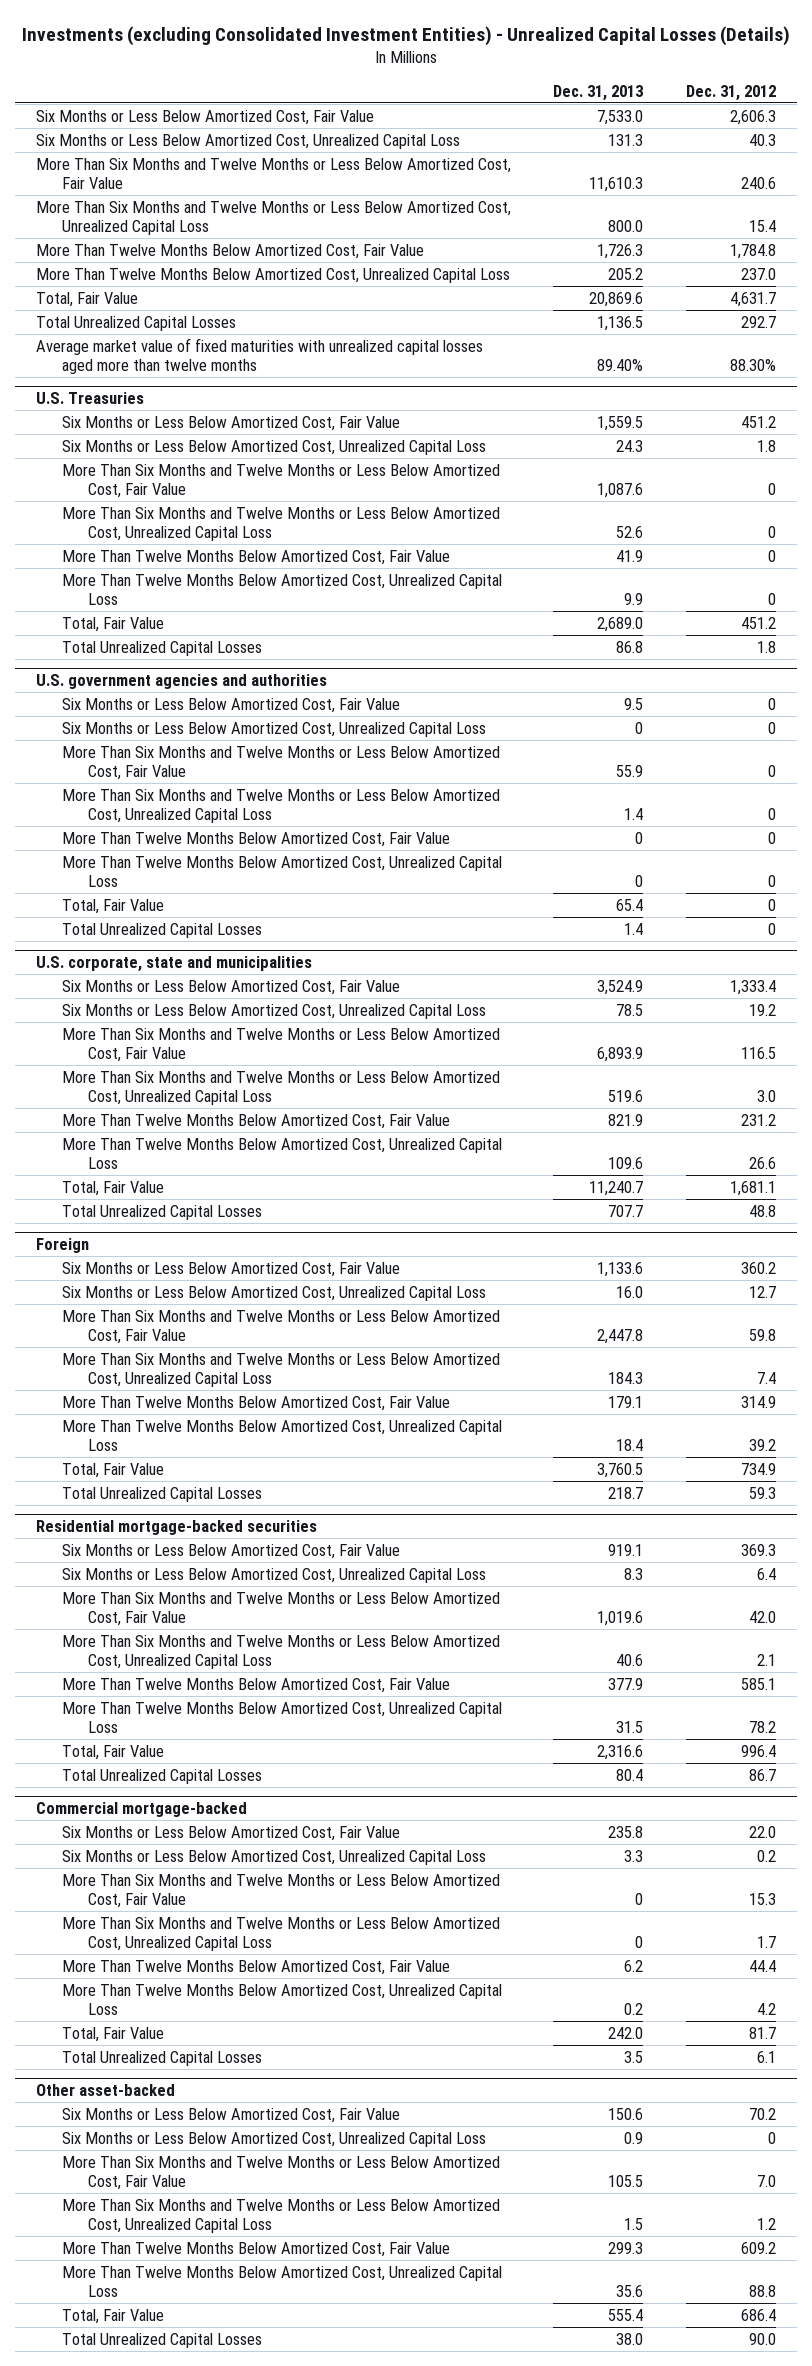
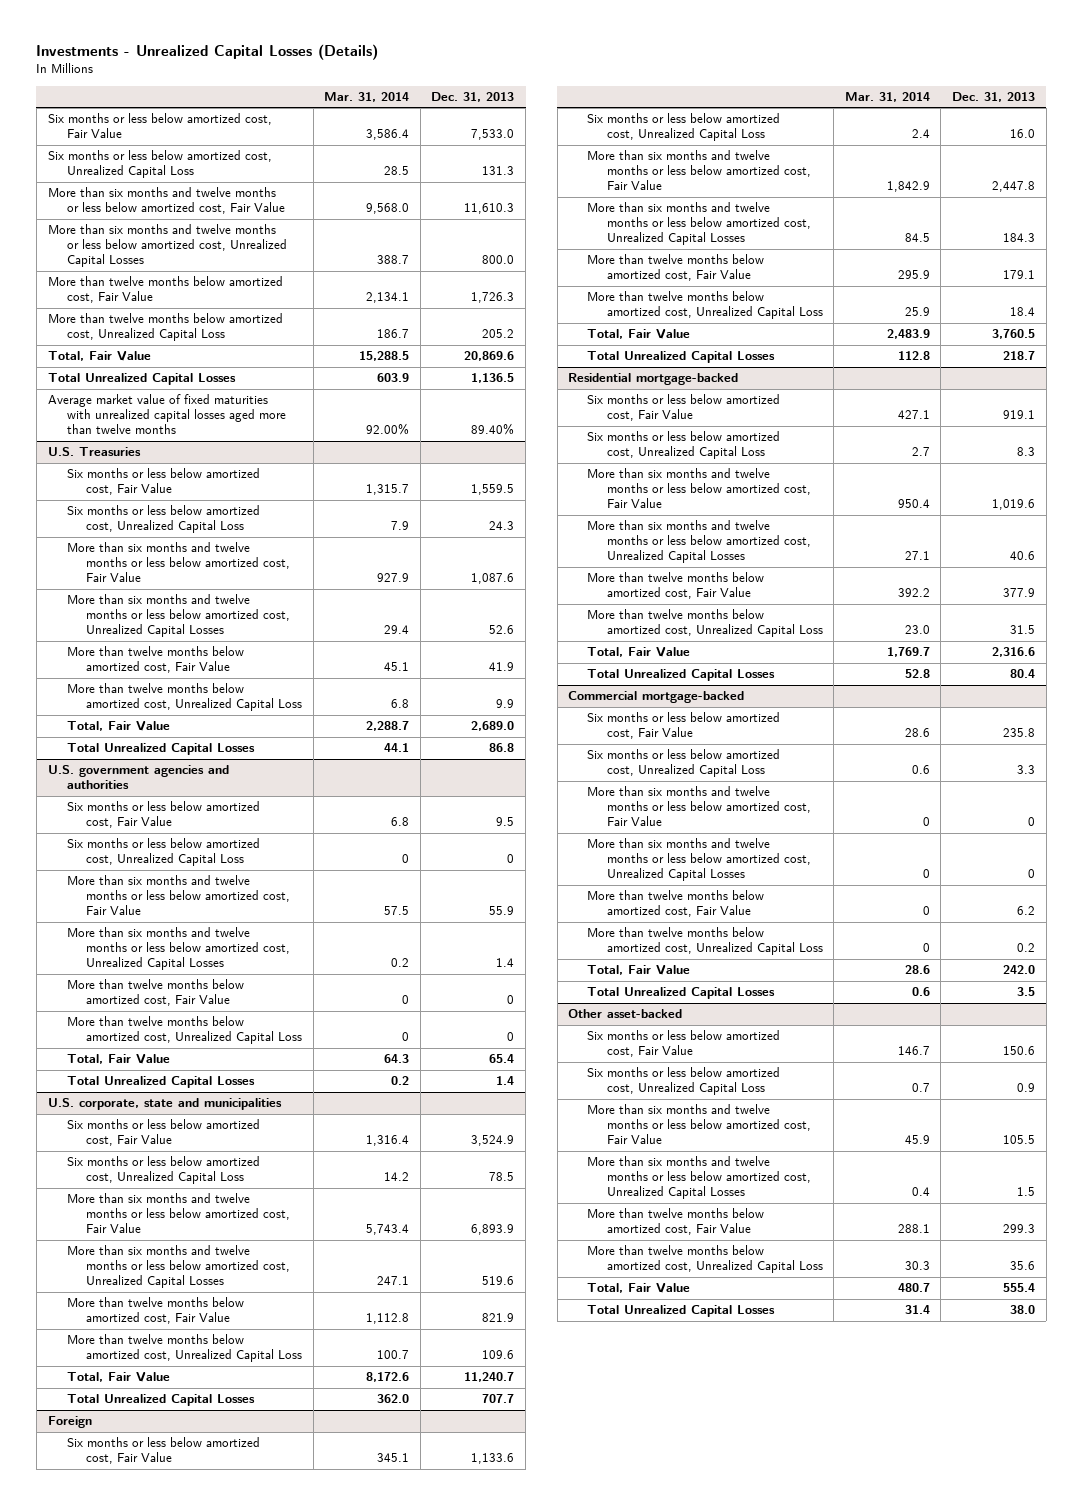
[21,25,790,46] Investments (excluding Consolidated Investment Entities) - Unrealized Capital Losses (Details) -> [36,43,379,60] Investments - Unrealized Capital Losses (Details)
[685,84,776,101] Dec. 31, 2012 -> none
none -> [324,91,410,102] Mar. 31, 2014
[36,109,375,125] Six Months or Less Below Amortized Cost, Fair Value -> [47,113,272,139] Six months or less below amortized cost, Fair Value
[36,133,461,149] Six Months or Less Below Amortized Cost, Unrealized Capital Loss -> [47,150,272,179] Six months or less below amortized cost, Unrealized Capital Loss
[36,157,512,189] More Than Six Months and Twelve Months or Less Below Amortized Cost, Fair Value -> [47,187,285,215] More than six months and twelve months or less below amortized cost, Fair Value
[36,200,512,235] More Than Six Months and Twelve Months or Less Below Amortized Cost, Unrealized Capital Loss -> [47,224,287,268] More than six months and twelve months or less below amortized cost, Unrealized Capital Losses
[36,243,425,259] More Than Twelve Months Below Amortized Cost, Fair Value -> [47,276,283,304] More than twelve months below amortized cost, Fair Value
[36,267,511,283] More Than Twelve Months Below Amortized Cost, Unrealized Capital Loss -> [47,313,283,342] More than twelve months below amortized cost, Unrealized Capital Loss
[61,415,400,431] Six Months or Less Below Amortized Cost, Fair Value -> [66,468,260,496] Six months or less below amortized cost, Fair Value
[61,439,486,455] Six Months or Less Below Amortized Cost, Unrealized Capital Loss -> [66,505,260,534] Six months or less below amortized cost, Unrealized Capital Loss
[61,463,500,498] More Than Six Months and Twelve Months or Less Below Amortized Cost, Fair Value -> [66,542,291,583] More than six months and twelve months or less below amortized cost, Fair Value
[61,506,500,541] More Than Six Months and Twelve Months or Less Below Amortized Cost, Unrealized Capital Loss -> [66,594,291,638] More than six months and twelve months or less below amortized cost, Unrealized Capital Losses
[61,549,450,565] More Than Twelve Months Below Amortized Cost, Fair Value -> [66,646,244,674] More than twelve months below amortized cost, Fair Value
[61,573,502,605] More Than Twelve Months Below Amortized Cost, Unrealized Capital Loss -> [66,683,303,712] More than twelve months below amortized cost, Unrealized Capital Loss
[61,697,400,713] Six Months or Less Below Amortized Cost, Fair Value -> [66,801,260,829] Six months or less below amortized cost, Fair Value
[61,721,486,737] Six Months or Less Below Amortized Cost, Unrealized Capital Loss -> [66,838,260,867] Six months or less below amortized cost, Unrealized Capital Loss
[61,745,500,780] More Than Six Months and Twelve Months or Less Below Amortized Cost, Fair Value -> [66,875,291,916] More than six months and twelve months or less below amortized cost, Fair Value
[61,788,500,823] More Than Six Months and Twelve Months or Less Below Amortized Cost, Unrealized Capital Loss -> [66,927,291,971] More than six months and twelve months or less below amortized cost, Unrealized Capital Losses
[61,831,450,847] More Than Twelve Months Below Amortized Cost, Fair Value -> [66,979,244,1007] More than twelve months below amortized cost, Fair Value
[61,855,502,887] More Than Twelve Months Below Amortized Cost, Unrealized Capital Loss -> [66,1016,303,1045] More than twelve months below amortized cost, Unrealized Capital Loss
[61,979,400,995] Six Months or Less Below Amortized Cost, Fair Value -> [66,1119,260,1147] Six months or less below amortized cost, Fair Value
[61,1003,486,1019] Six Months or Less Below Amortized Cost, Unrealized Capital Loss -> [66,1156,260,1185] Six months or less below amortized cost, Unrealized Capital Loss
[61,1027,500,1062] More Than Six Months and Twelve Months or Less Below Amortized Cost, Fair Value -> [66,1193,291,1234] More than six months and twelve months or less below amortized cost, Fair Value
[61,1070,500,1105] More Than Six Months and Twelve Months or Less Below Amortized Cost, Unrealized Capital Loss -> [66,1245,291,1289] More than six months and twelve months or less below amortized cost, Unrealized Capital Losses
[61,1113,450,1129] More Than Twelve Months Below Amortized Cost, Fair Value -> [66,1297,244,1325] More than twelve months below amortized cost, Fair Value
[61,1137,502,1169] More Than Twelve Months Below Amortized Cost, Unrealized Capital Loss -> [66,1334,303,1363] More than twelve months below amortized cost, Unrealized Capital Loss
[61,1261,400,1277] Six Months or Less Below Amortized Cost, Fair Value -> [66,1437,260,1465] Six months or less below amortized cost, Fair Value
[61,1285,486,1301] Six Months or Less Below Amortized Cost, Unrealized Capital Loss -> [587,113,781,142] Six months or less below amortized cost, Unrealized Capital Loss
[61,1309,500,1344] More Than Six Months and Twelve Months or Less Below Amortized Cost, Fair Value -> [587,150,811,191] More than six months and twelve months or less below amortized cost, Fair Value
[61,1352,500,1387] More Than Six Months and Twelve Months or Less Below Amortized Cost, Unrealized Capital Loss -> [587,202,811,246] More than six months and twelve months or less below amortized cost, Unrealized Capital Losses
[61,1395,450,1411] More Than Twelve Months Below Amortized Cost, Fair Value -> [587,254,765,282] More than twelve months below amortized cost, Fair Value
[61,1419,502,1451] More Than Twelve Months Below Amortized Cost, Unrealized Capital Loss -> [587,291,823,320] More than twelve months below amortized cost, Unrealized Capital Loss
[36,1520,318,1536] Residential mortgage-backed securities -> [568,373,739,386] Residential mortgage-backed
[61,1543,400,1559] Six Months or Less Below Amortized Cost, Fair Value -> [587,394,781,422] Six months or less below amortized cost, Fair Value
[61,1567,486,1583] Six Months or Less Below Amortized Cost, Unrealized Capital Loss -> [587,431,781,460] Six months or less below amortized cost, Unrealized Capital Loss
[61,1591,500,1626] More Than Six Months and Twelve Months or Less Below Amortized Cost, Fair Value -> [587,468,811,509] More than six months and twelve months or less below amortized cost, Fair Value
[61,1634,500,1669] More Than Six Months and Twelve Months or Less Below Amortized Cost, Unrealized Capital Loss -> [587,520,811,564] More than six months and twelve months or less below amortized cost, Unrealized Capital Losses
[61,1677,450,1693] More Than Twelve Months Below Amortized Cost, Fair Value -> [587,572,765,600] More than twelve months below amortized cost, Fair Value
[61,1701,502,1733] More Than Twelve Months Below Amortized Cost, Unrealized Capital Loss -> [587,609,823,638] More than twelve months below amortized cost, Unrealized Capital Loss
[61,1825,400,1841] Six Months or Less Below Amortized Cost, Fair Value -> [587,712,781,740] Six months or less below amortized cost, Fair Value
[61,1849,486,1865] Six Months or Less Below Amortized Cost, Unrealized Capital Loss -> [587,749,781,778] Six months or less below amortized cost, Unrealized Capital Loss
[61,1873,500,1908] More Than Six Months and Twelve Months or Less Below Amortized Cost, Fair Value -> [587,786,811,827] More than six months and twelve months or less below amortized cost, Fair Value
[61,1916,500,1951] More Than Six Months and Twelve Months or Less Below Amortized Cost, Unrealized Capital Loss -> [587,838,811,882] More than six months and twelve months or less below amortized cost, Unrealized Capital Losses
[61,1959,450,1975] More Than Twelve Months Below Amortized Cost, Fair Value -> [587,890,765,918] More than twelve months below amortized cost, Fair Value
[61,1983,502,2015] More Than Twelve Months Below Amortized Cost, Unrealized Capital Loss -> [587,927,823,956] More than twelve months below amortized cost, Unrealized Capital Loss
[61,2107,400,2123] Six Months or Less Below Amortized Cost, Fair Value -> [587,1030,781,1058] Six months or less below amortized cost, Fair Value
[61,2131,486,2147] Six Months or Less Below Amortized Cost, Unrealized Capital Loss -> [587,1067,781,1096] Six months or less below amortized cost, Unrealized Capital Loss
[61,2155,500,2190] More Than Six Months and Twelve Months or Less Below Amortized Cost, Fair Value -> [587,1104,811,1145] More than six months and twelve months or less below amortized cost, Fair Value
[61,2198,500,2233] More Than Six Months and Twelve Months or Less Below Amortized Cost, Unrealized Capital Loss -> [587,1156,811,1200] More than six months and twelve months or less below amortized cost, Unrealized Capital Losses
[61,2241,450,2257] More Than Twelve Months Below Amortized Cost, Fair Value -> [587,1208,765,1236] More than twelve months below amortized cost, Fair Value
[61,2265,502,2297] More Than Twelve Months Below Amortized Cost, Unrealized Capital Loss -> [587,1245,823,1274] More than twelve months below amortized cost, Unrealized Capital Loss

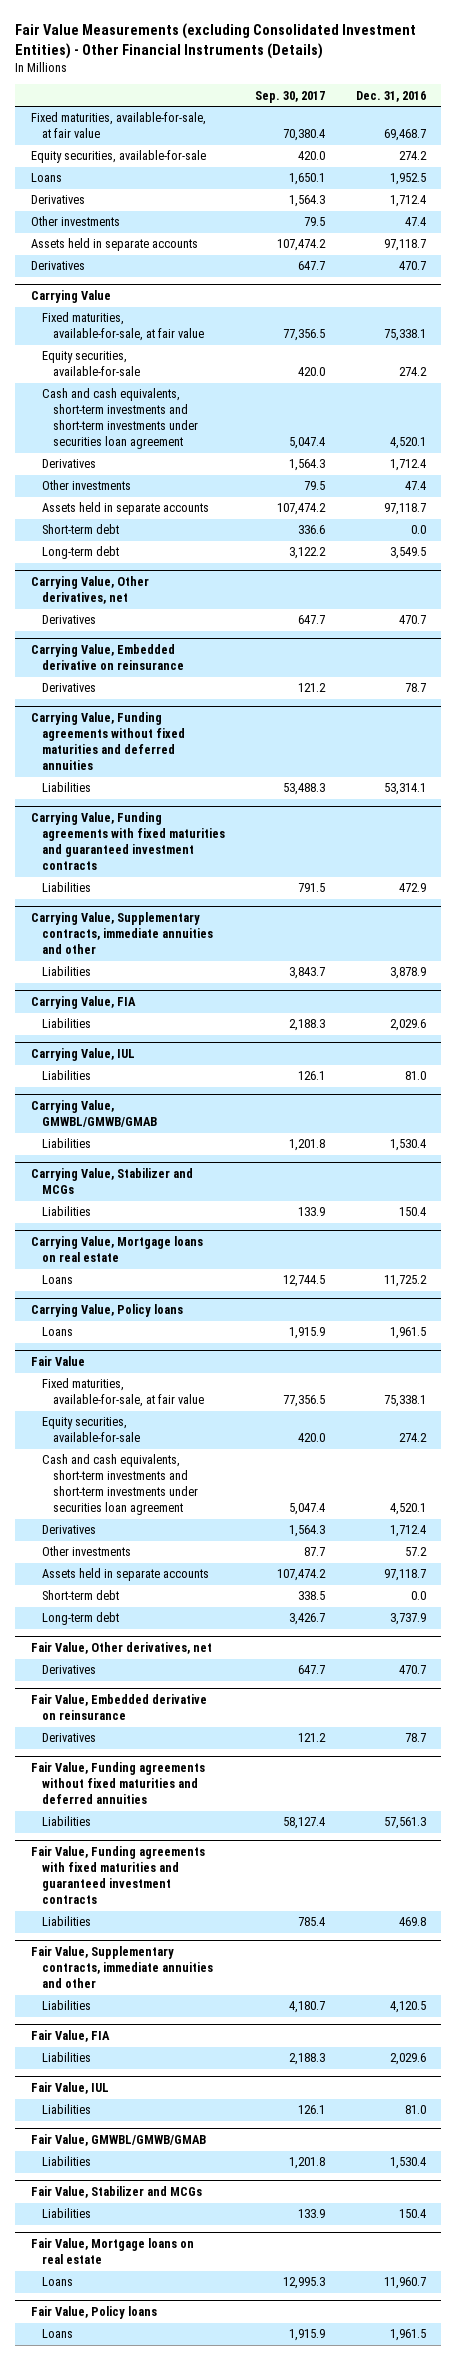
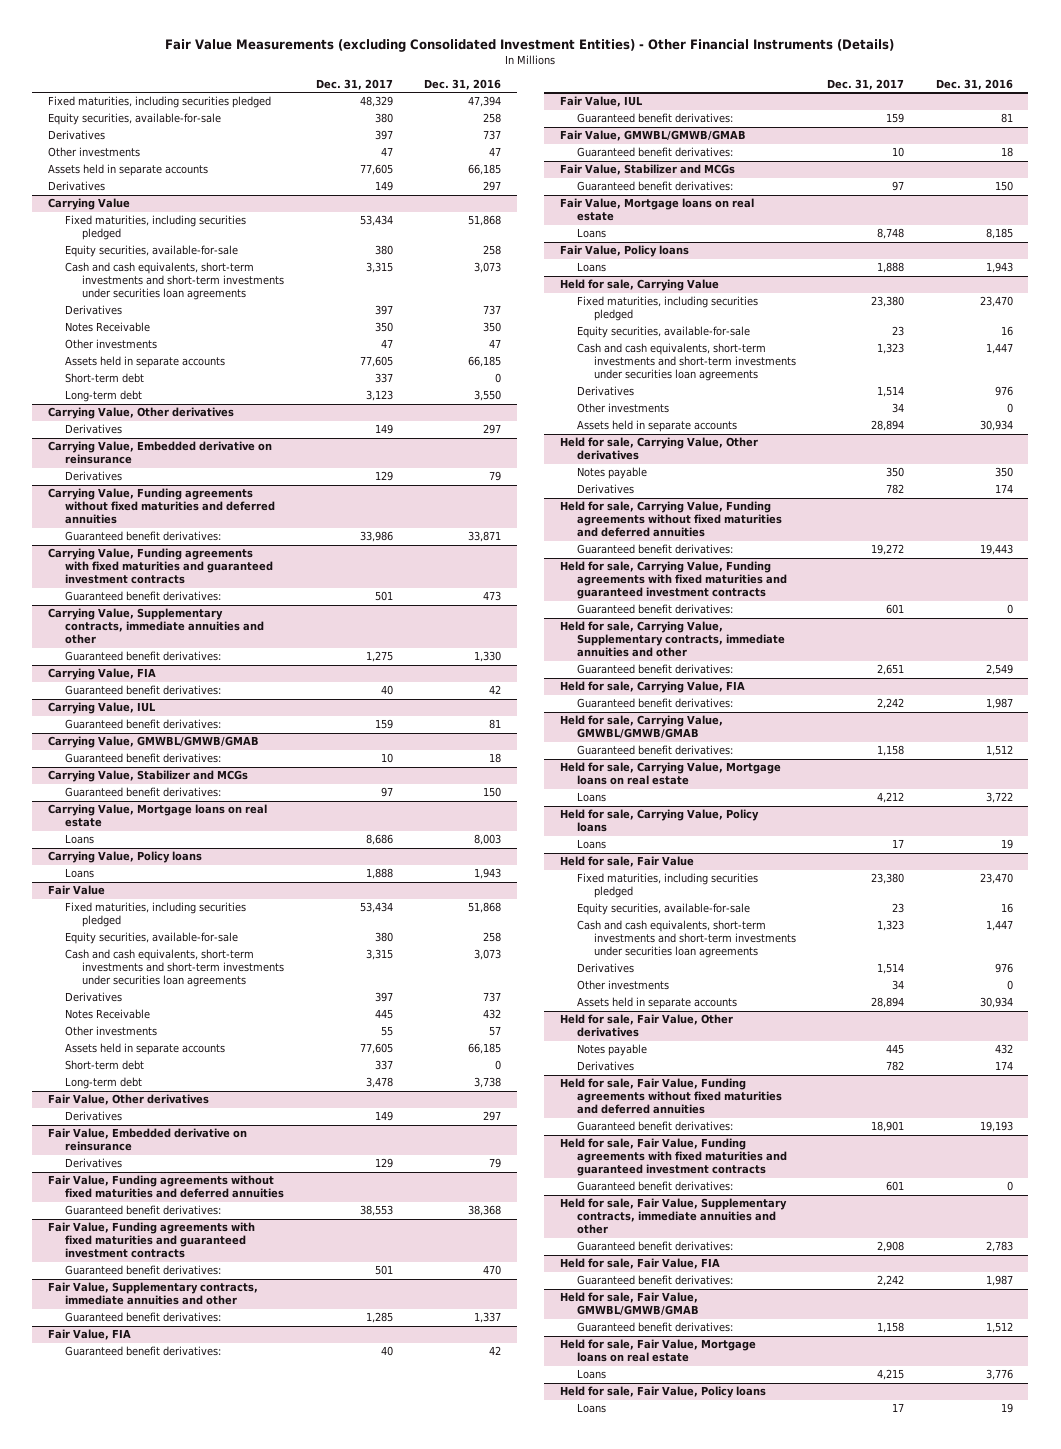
[255,90,326,103] Sep. 30, 2017 -> none
none -> [315,78,393,90] Dec. 31, 2017
[30,112,206,139] Fixed maturities, available-for-sale, at fair value -> none
[30,173,62,183] Loans -> none
none -> [48,96,272,109] Fixed maturities, including securities pledged
[398,151,427,161] 274.2 -> [482,113,501,124] 258
[389,195,426,208] 1,712.4 -> [482,130,501,141] 737
[404,217,426,227] 47.4 -> [488,147,501,157] 47
[383,239,426,252] 97,118.7 -> [467,164,501,176] 66,185
[398,261,426,271] 470.7 -> [482,181,501,192] 297
[41,312,204,342] Fixed maturities, available-for-sale, at fair value -> none
none -> [65,215,247,241] Fixed maturities, including securities pledged
[398,367,427,377] 274.2 -> [482,245,501,256] 258
[41,388,198,450] Cash and cash equivalents, short-term investments and short-term investments under securities loan agreement -> [65,262,285,301] Cash and cash equivalents, short-term investments and short-term investments under securities loan agreements
[389,437,426,450] 4,520.1 -> [473,262,501,274] 3,073
[389,459,426,472] 1,712.4 -> [482,305,501,316] 737
none -> [65,322,151,333] Notes Receivable
[404,481,426,491] 47.4 -> [488,339,501,349] 47
[383,503,426,516] 97,118.7 -> [467,356,501,368] 66,185
[410,525,426,535] 0.0 -> [494,373,501,384] 0
[389,547,426,560] 3,549.5 -> [473,390,501,402] 3,550
[30,576,149,605] Carrying Value, Other derivatives, net -> [48,407,235,420] Carrying Value, Other derivatives
[398,615,426,625] 470.7 -> [482,424,501,435] 297
[404,683,426,693] 78.7 -> [488,471,501,482] 79
[41,782,91,793] Liabilities -> none
none -> [65,531,222,542] Guaranteed benefit derivatives:
[41,882,91,893] Liabilities -> none
none -> [65,591,222,602] Guaranteed benefit derivatives:
[41,966,91,977] Liabilities -> none
none -> [65,651,222,662] Guaranteed benefit derivatives:
[41,1018,91,1029] Liabilities -> none
none -> [65,685,222,696] Guaranteed benefit derivatives:
[41,1070,91,1081] Liabilities -> none
none -> [65,719,222,730] Guaranteed benefit derivatives:
[41,1138,91,1149] Liabilities -> none
none -> [65,753,222,764] Guaranteed benefit derivatives:
[41,1206,91,1217] Liabilities -> none
none -> [65,787,222,798] Guaranteed benefit derivatives:
[383,1275,427,1288] 11,725.2 -> [473,834,501,846] 8,003
[389,1327,426,1340] 1,961.5 -> [473,868,501,880] 1,943
[41,1378,204,1408] Fixed maturities, available-for-sale, at fair value -> none
none -> [65,902,247,928] Fixed maturities, including securities pledged
[398,1433,427,1443] 274.2 -> [482,932,501,943] 258
[41,1454,198,1516] Cash and cash equivalents, short-term investments and short-term investments under securities loan agreement -> [65,949,285,988] Cash and cash equivalents, short-term investments and short-term investments under securities loan agreements
[389,1503,426,1516] 4,520.1 -> [473,949,501,961] 3,073
[389,1525,426,1538] 1,712.4 -> [482,992,501,1003] 737
none -> [65,1009,151,1020] Notes Receivable
[404,1547,427,1557] 57.2 -> [488,1026,501,1037] 57
[383,1569,426,1582] 97,118.7 -> [467,1043,501,1055] 66,185
[410,1591,426,1601] 0.0 -> [494,1060,501,1071] 0
[389,1613,426,1626] 3,737.9 -> [473,1077,501,1089] 3,738
[30,1642,212,1655] Fair Value, Other derivatives, net -> [48,1094,210,1106] Fair Value, Other derivatives
[398,1665,426,1675] 470.7 -> [482,1111,501,1122] 297
[404,1733,426,1743] 78.7 -> [488,1158,501,1169] 79
[41,1816,91,1827] Liabilities -> none
none -> [65,1205,222,1216] Guaranteed benefit derivatives:
[41,1916,91,1927] Liabilities -> none
none -> [65,1265,222,1276] Guaranteed benefit derivatives:
[41,2000,91,2011] Liabilities -> none
none -> [65,1312,222,1323] Guaranteed benefit derivatives:
[41,2052,91,2063] Liabilities -> none
none -> [65,1346,222,1357] Guaranteed benefit derivatives:
[41,2104,91,2115] Liabilities -> none
none -> [576,113,733,124] Guaranteed benefit derivatives:
[41,2156,91,2167] Liabilities -> none
none -> [576,147,733,158] Guaranteed benefit derivatives:
[41,2208,91,2219] Liabilities -> none
none -> [576,181,733,192] Guaranteed benefit derivatives:
[383,2277,426,2290] 11,960.7 -> [985,228,1013,240] 8,185
[389,2329,426,2342] 1,961.5 -> [985,262,1013,274] 1,943
none -> [559,279,719,292] Held for sale, Carrying Value
none -> [576,296,758,322] Fixed maturities, including securities pledged
none -> [576,326,750,339] Equity securities, available-for-sale
none -> [576,343,796,382] Cash and cash equivalents, short-term investments and short-term investments under securities loan agreements
none -> [576,386,634,397] Derivatives
none -> [576,403,669,414] Other investments
none -> [576,420,737,433] Assets held in separate accounts
none -> [559,437,758,461] Held for sale, Carrying Value, Other derivatives
none -> [576,467,647,480] Notes payable
none -> [576,484,634,495] Derivatives
none -> [559,501,782,538] Held for sale, Carrying Value, Funding agreements without fixed maturities and deferred annuities
none -> [576,544,733,555] Guaranteed benefit derivatives:
none -> [559,561,787,600] Held for sale, Carrying Value, Funding agreements with fixed maturities and guaranteed investment contracts
none -> [576,604,733,615] Guaranteed benefit derivatives:
none -> [559,621,785,658] Held for sale, Carrying Value, Supplementary contracts, immediate annuities and other
none -> [576,664,733,675] Guaranteed benefit derivatives:
none -> [559,681,745,694] Held for sale, Carrying Value, FIA
none -> [576,698,733,709] Guaranteed benefit derivatives:
none -> [559,715,723,740] Held for sale, Carrying Value, GMWBL/GMWB/GMAB
none -> [576,745,733,756] Guaranteed benefit derivatives:
none -> [559,762,781,786] Held for sale, Carrying Value, Mortgage loans on real estate
none -> [576,792,606,803] Loans
none -> [559,809,759,833] Held for sale, Carrying Value, Policy loans
none -> [576,839,606,850] Loans
none -> [559,856,694,868] Held for sale, Fair Value
none -> [576,873,758,899] Fixed maturities, including securities pledged
none -> [576,903,750,916] Equity securities, available-for-sale
none -> [576,920,796,959] Cash and cash equivalents, short-term investments and short-term investments under securities loan agreements
none -> [576,963,634,974] Derivatives
none -> [576,980,669,991] Other investments
none -> [576,997,737,1010] Assets held in separate accounts
none -> [559,1014,733,1038] Held for sale, Fair Value, Other derivatives
none -> [576,1044,647,1057] Notes payable
none -> [576,1061,634,1072] Derivatives
none -> [559,1078,782,1115] Held for sale, Fair Value, Funding agreements without fixed maturities and deferred annuities
none -> [576,1121,733,1132] Guaranteed benefit derivatives:
none -> [559,1138,787,1177] Held for sale, Fair Value, Funding agreements with fixed maturities and guaranteed investment contracts
none -> [576,1181,733,1192] Guaranteed benefit derivatives:
none -> [559,1198,787,1235] Held for sale, Fair Value, Supplementary contracts, immediate annuities and other
none -> [576,1241,733,1252] Guaranteed benefit derivatives:
none -> [559,1258,720,1270] Held for sale, Fair Value, FIA
none -> [576,1275,733,1286] Guaranteed benefit derivatives:
none -> [559,1292,699,1317] Held for sale, Fair Value, GMWBL/GMWB/GMAB
none -> [576,1322,733,1333] Guaranteed benefit derivatives:
none -> [559,1339,756,1363] Held for sale, Fair Value, Mortgage loans on real estate
none -> [576,1369,606,1380] Loans
none -> [559,1386,766,1399] Held for sale, Fair Value, Policy loans
none -> [576,1403,606,1414] Loans

